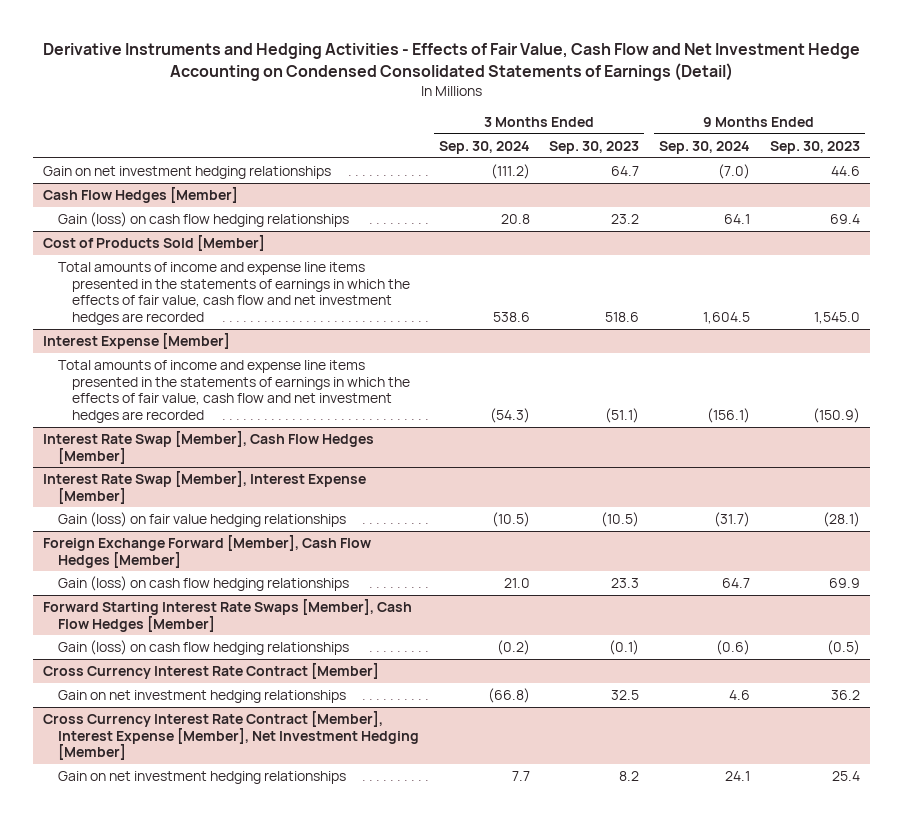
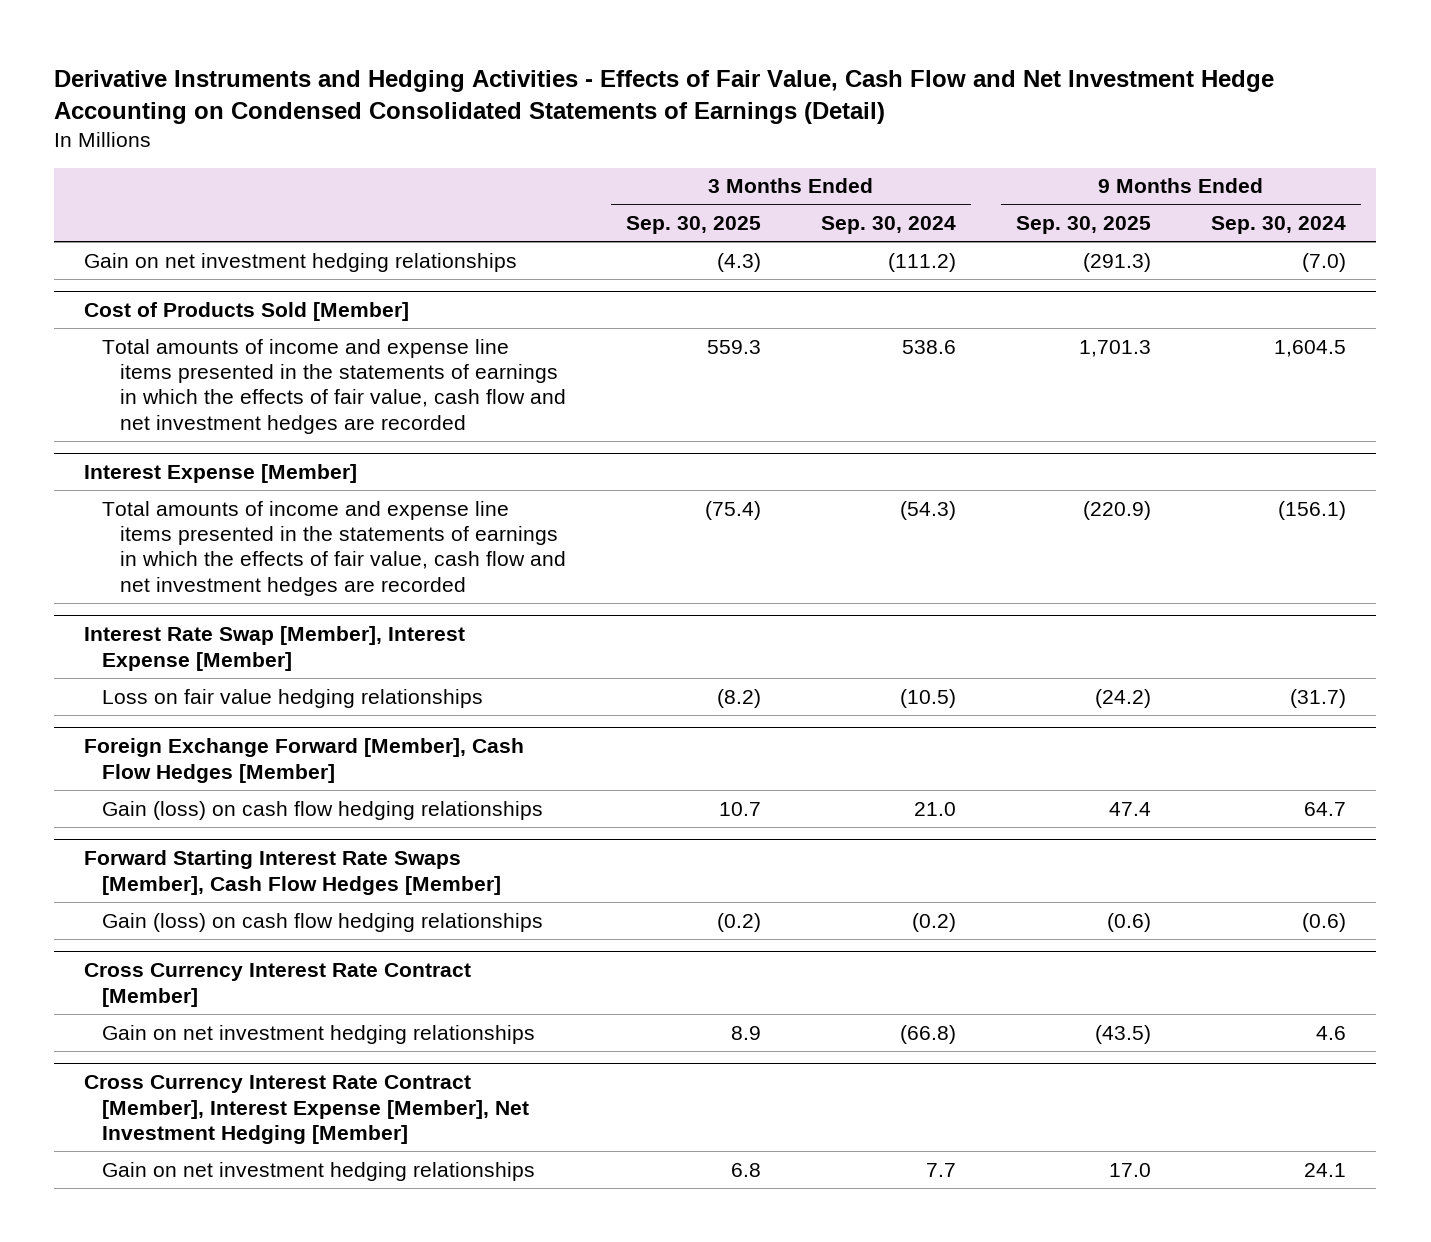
[549,140,640,154] Sep. 30, 2023 -> none
[769,140,860,154] Sep. 30, 2023 -> none
none -> [626,216,762,235] Sep. 30, 2025
none -> [1016,216,1152,235] Sep. 30, 2025
[43,187,239,204] Cash Flow Hedges [Member] -> none
[57,212,349,228] Gain (loss) on cash flow hedging relationships -> none
[43,431,375,464] Interest Rate Swap [Member], Cash Flow Hedges [Member] -> none
[57,512,346,528] Gain (loss) on fair value hedging relationships -> [102,688,484,708] Loss on fair value hedging relationships

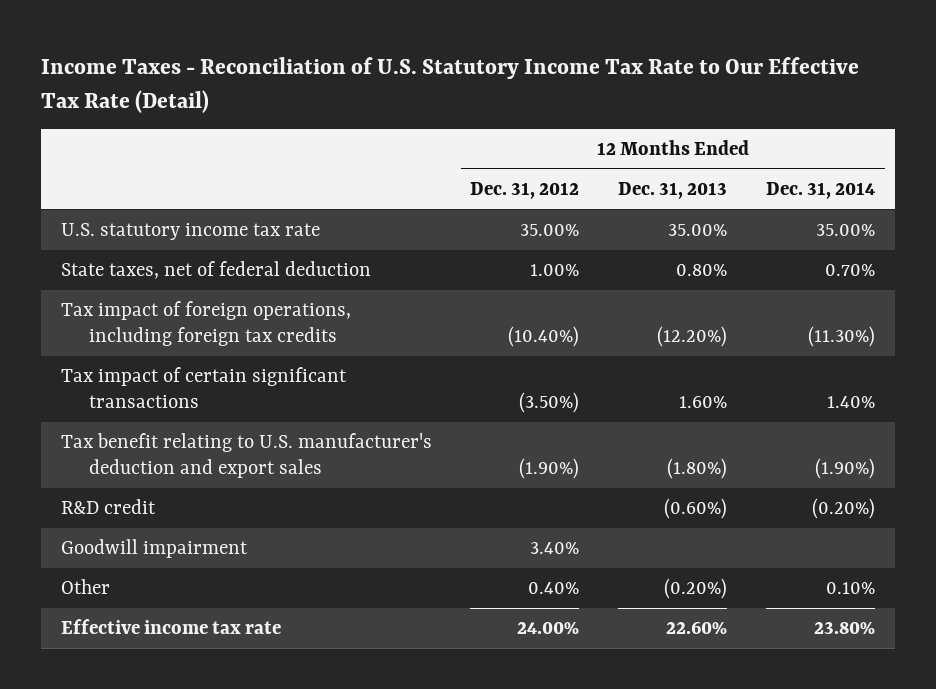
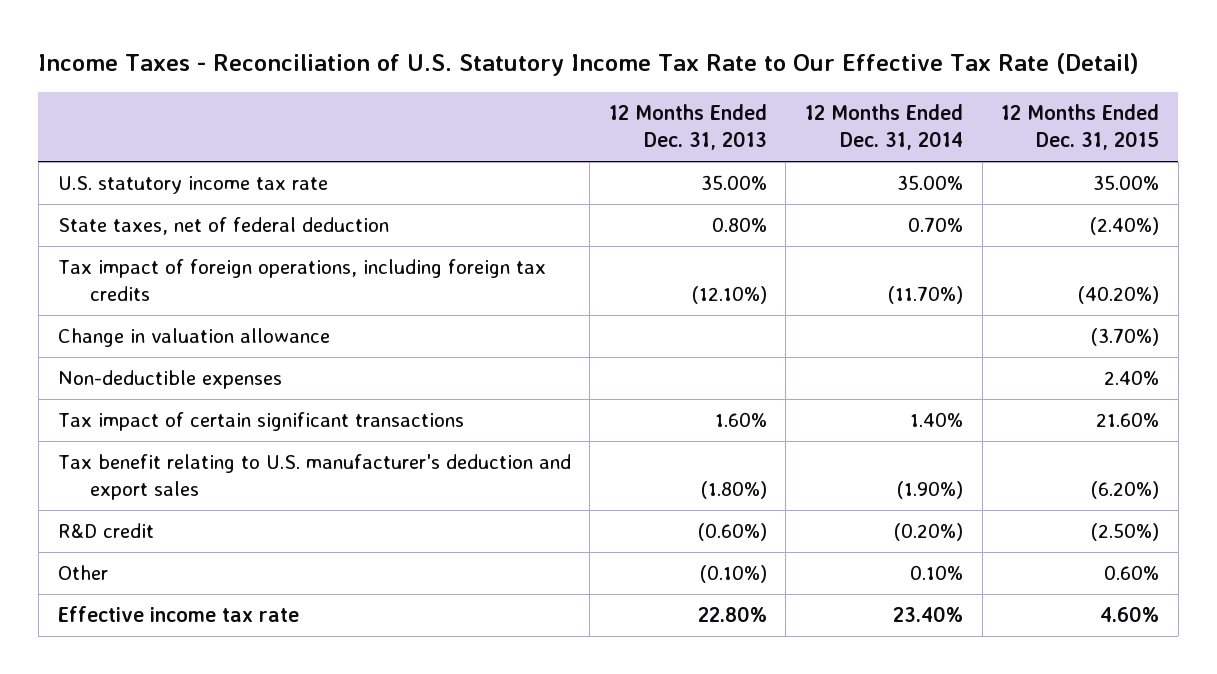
[470,181,580,199] Dec. 31, 2012 -> none
none -> [1001,104,1160,151] 12 Months Ended Dec. 31, 2015
[657,325,728,347] (12.20%) -> [691,286,767,305] (12.10%)
[808,325,876,347] (11.30%) -> [887,286,963,305] (11.70%)
none -> [57,328,330,348] Change in valuation allowance
none -> [57,370,282,390] Non-deductible expenses
[60,539,248,559] Goodwill impairment -> none
[664,578,728,600] (0.20%) -> [699,565,767,584] (0.10%)
[666,621,728,635] 22.60% -> [697,606,767,623] 22.80%
[814,621,876,635] 23.80% -> [892,606,963,623] 23.40%

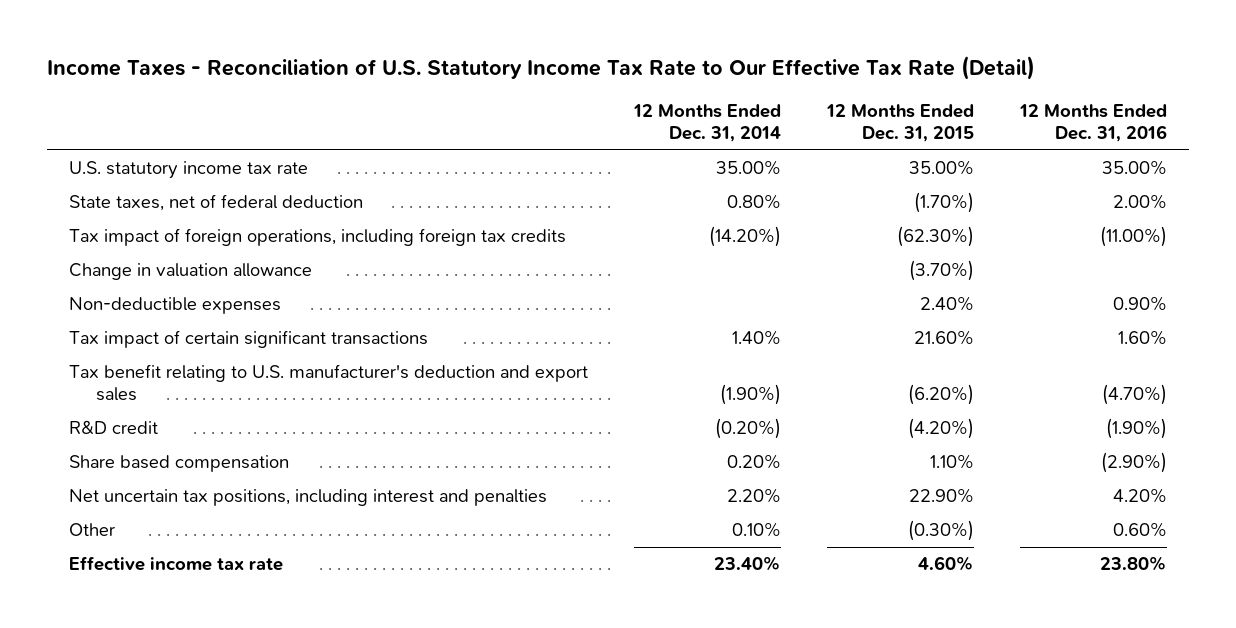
[608,104,767,151] 12 Months Ended Dec. 31, 2013 -> none
none -> [1018,104,1167,142] 12 Months Ended Dec. 31, 2016
[907,217,963,233] 0.70% -> [727,194,782,210] 0.80%
[1090,217,1160,236] (2.40%) -> [913,192,974,214] (1.70%)
[887,286,963,305] (11.70%) -> [709,226,782,248] (14.20%)
[1078,286,1160,305] (40.20%) -> [896,226,974,248] (62.30%)
[1091,523,1160,542] (2.50%) -> [907,418,974,440] (4.20%)
none -> [69,455,290,473] Share based compensation
none -> [69,489,548,507] Net uncertain tax positions, including interest and penalties
[1104,565,1160,581] 0.60% -> [907,520,974,542] (0.30%)

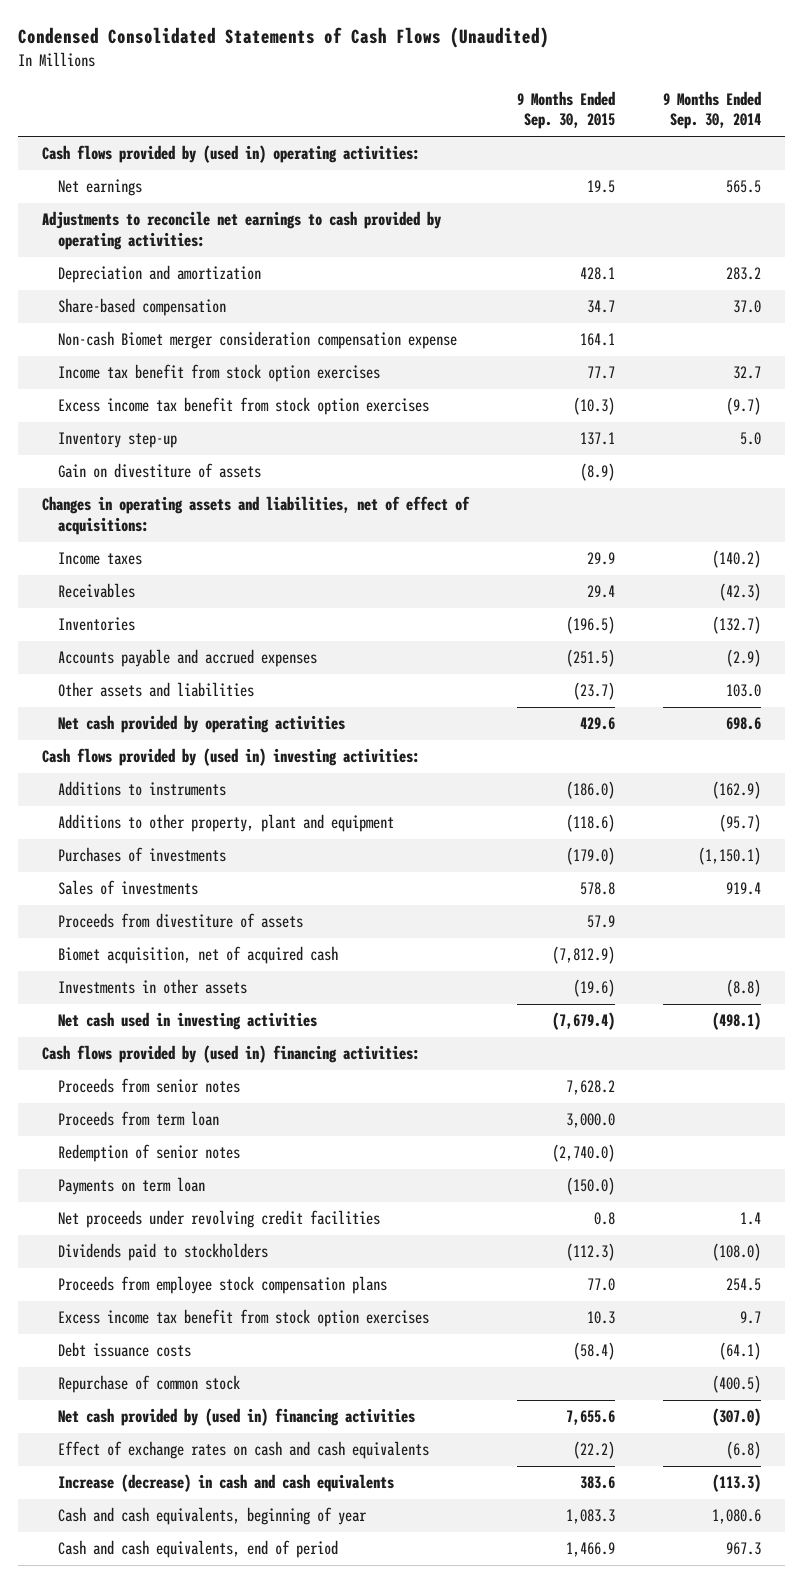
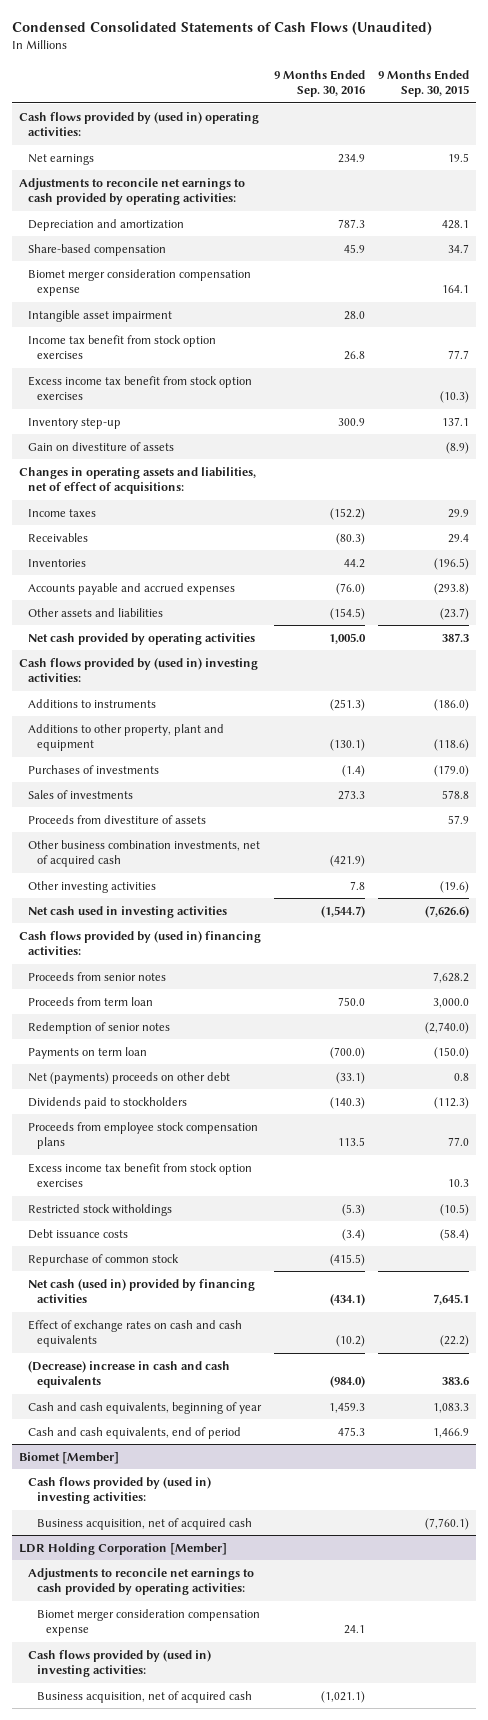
[662,90,761,130] 9 Months Ended Sep. 30, 2014 -> none
none -> [274,69,366,98] 9 Months Ended Sep. 30, 2016
[57,331,457,350] Non-cash Biomet merger consideration compensation expense -> [28,268,252,297] Biomet merger consideration compensation expense
none -> [28,309,173,322] Intangible asset impairment
[565,649,615,668] (251.5) -> [434,582,470,595] (293.8)
[579,717,615,731] 429.6 -> [442,632,470,642] 387.3
[57,946,338,965] Biomet acquisition, net of acquired cash -> none
none -> [28,839,261,868] Other business combination investments, net of acquired cash
[57,979,247,995] Investments in other assets -> [28,880,157,893] Other investing activities
[551,1012,615,1031] (7,679.4) -> [425,905,470,918] (7,626.6)
[57,1210,380,1229] Net proceeds under revolving credit facilities -> none
none -> [28,1071,231,1084] Net (payments) proceeds on other debt
none -> [28,1203,173,1216] Restricted stock witholdings
[57,1408,415,1427] Net cash provided by (used in) financing activities -> [28,1278,256,1304] Net cash (used in) provided by financing activities
[565,1410,615,1426] 7,655.6 -> [433,1294,470,1306] 7,645.1
[57,1474,394,1493] Increase (decrease) in cash and cash equivalents -> [28,1360,231,1389] (Decrease) increase in cash and cash equivalents
none -> [18,1451,119,1464] Biomet [Member]
none -> [28,1476,212,1505] Cash flows provided by (used in) investing activities:
none -> [37,1517,253,1530] Business acquisition, net of acquired cash
none -> [18,1542,227,1555] LDR Holding Corporation [Member]
none -> [28,1567,255,1596] Adjustments to reconcile net earnings to cash provided by operating activities:
none -> [37,1608,261,1637] Biomet merger consideration compensation expense
none -> [28,1649,212,1678] Cash flows provided by (used in) investing activities:
none -> [37,1690,253,1703] Business acquisition, net of acquired cash

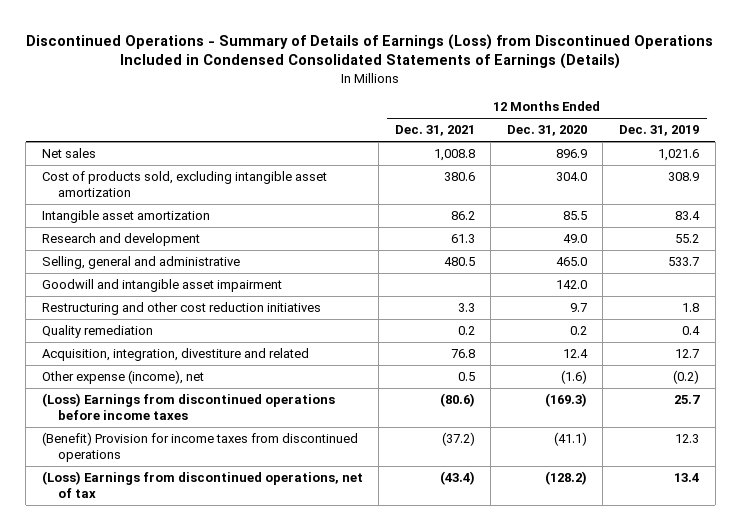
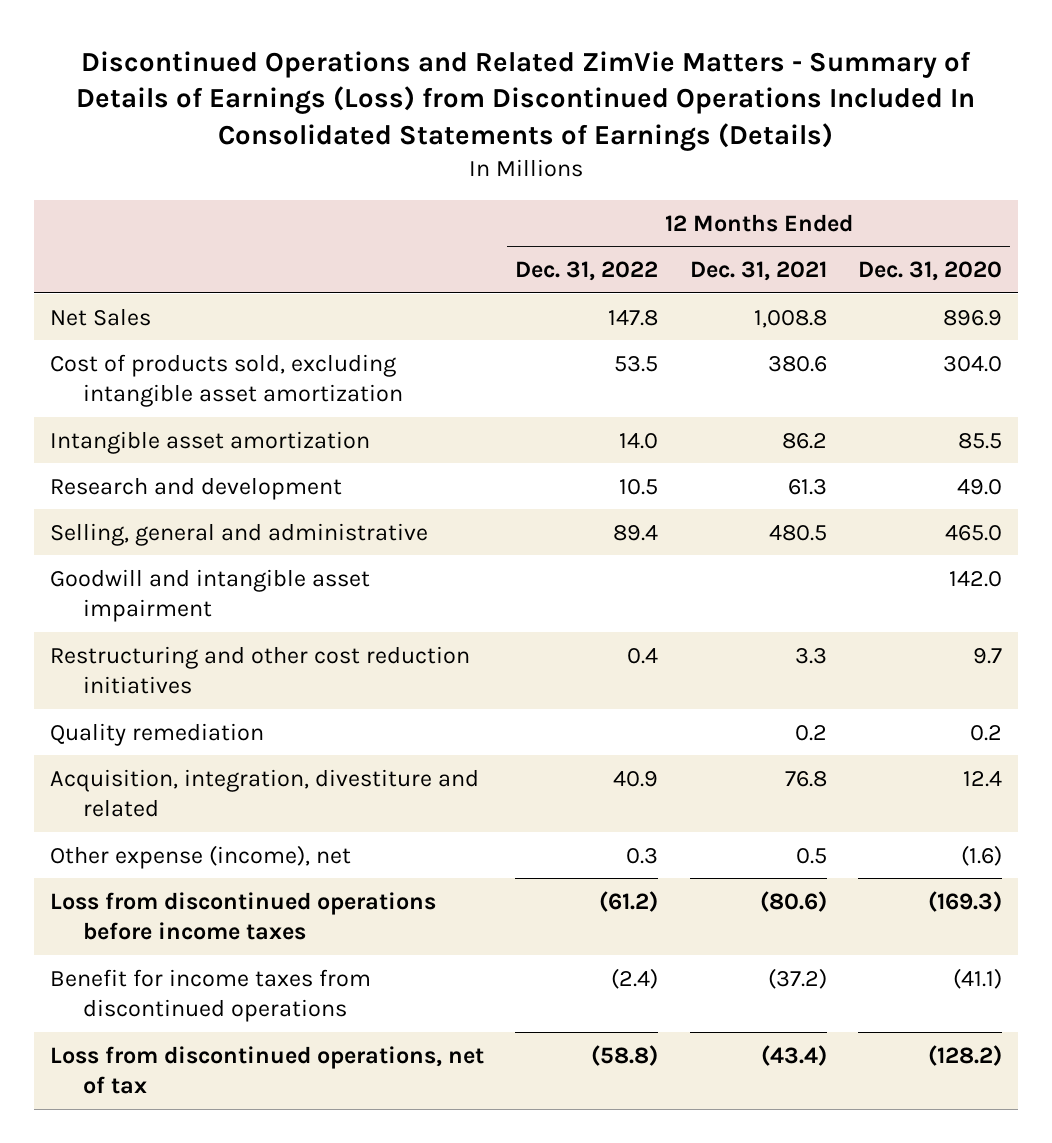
[26,33,714,70] Discontinued Operations - Summary of Details of Earnings (Loss) from Discontinued Operations Included in Condensed Consolidated Statements of Earnings (Details) -> [75,50,975,152] Discontinued Operations and Related ZimVie Matters - Summary of Details of Earnings (Loss) from Discontinued Operations Included In Consolidated Statements of Earnings (Details)
[618,125,699,137] Dec. 31, 2019 -> none
none -> [515,260,659,281] Dec. 31, 2022
[41,147,96,158] Net sales -> [49,307,151,326] Net Sales
[41,392,335,421] (Loss) Earnings from discontinued operations before income taxes -> [49,891,436,940] Loss from discontinued operations before income taxes
[41,431,358,463] (Benefit) Provision for income taxes from discontinued operations -> [49,968,371,1022] Benefit for income taxes from discontinued operations
[41,470,363,499] (Loss) Earnings from discontinued operations, net of tax -> [49,1045,484,1094] Loss from discontinued operations, net of tax

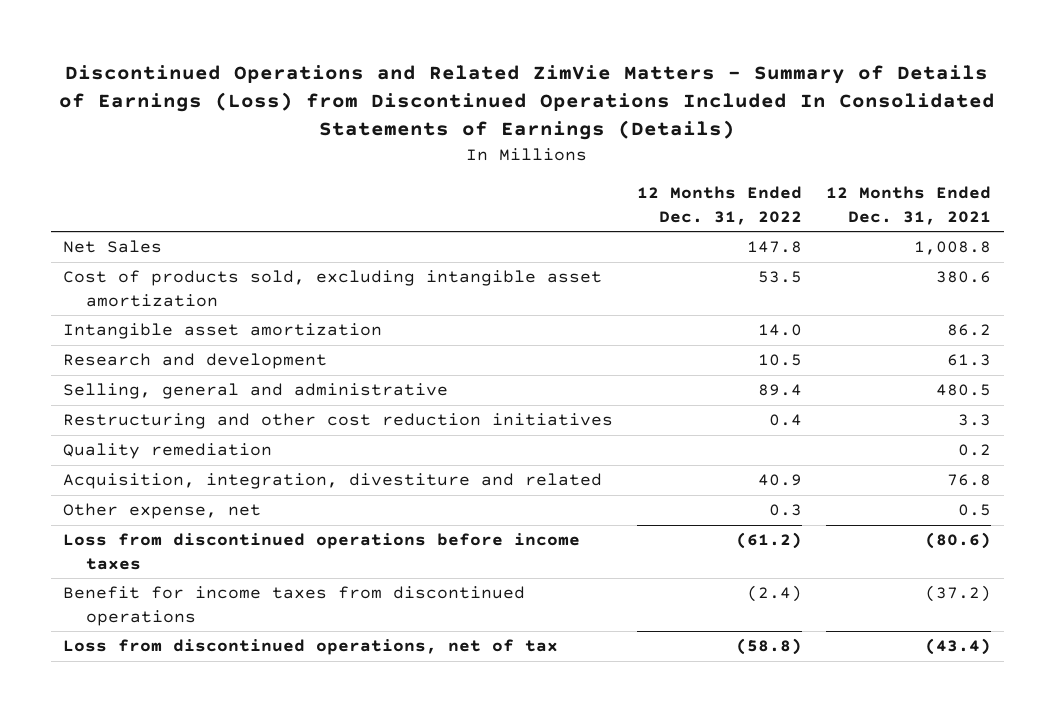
[858,260,1003,281] Dec. 31, 2020 -> none
[49,568,370,622] Goodwill and intangible asset impairment -> none
[49,844,351,869] Other expense (income), net -> [62,503,261,520] Other expense, net

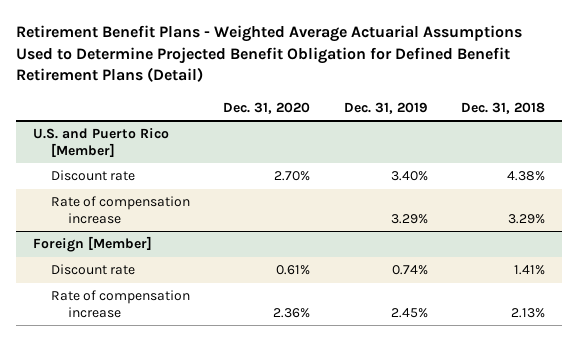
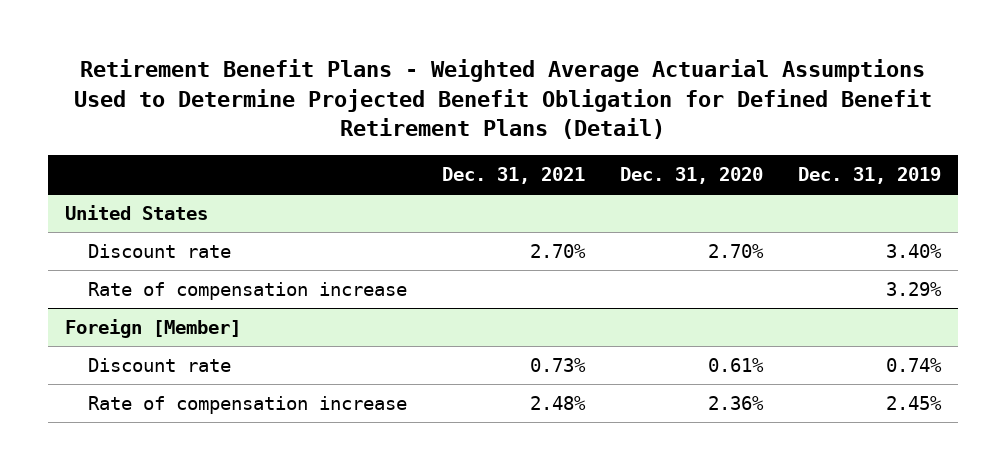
[460,101,545,114] Dec. 31, 2018 -> none
none -> [441,166,585,184] Dec. 31, 2021
[32,128,169,157] U.S. and Puerto Rico [Member] -> [65,205,209,221] United States

